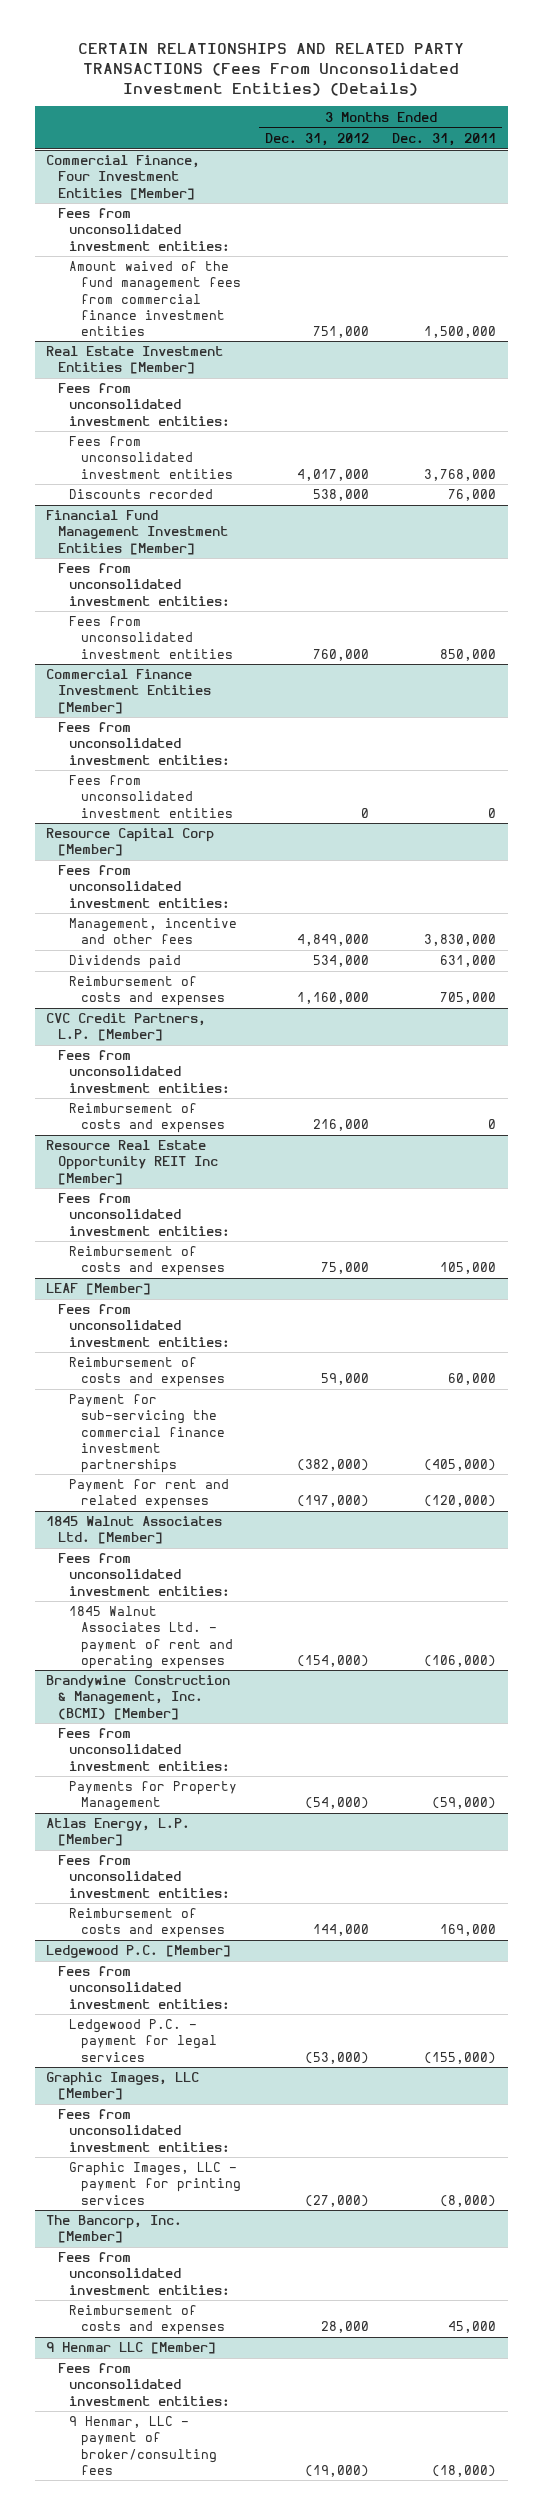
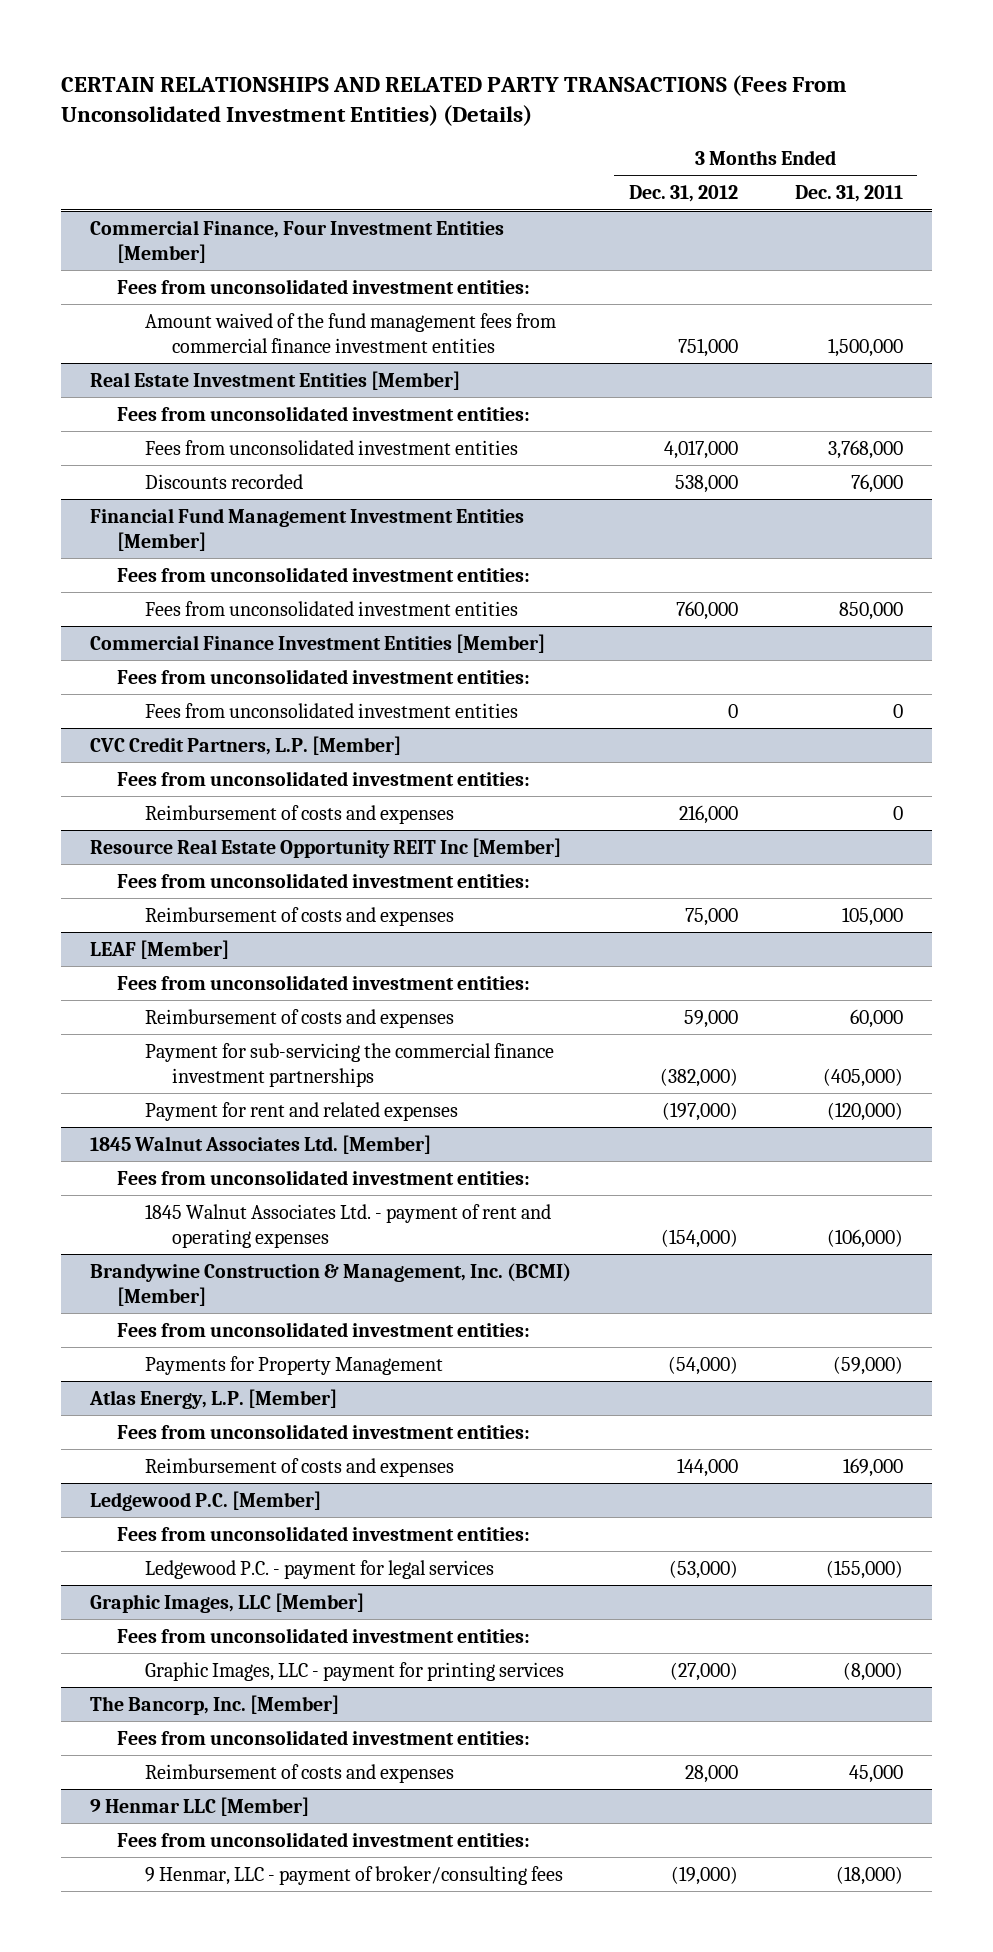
[46,828,215,857] Resource Capital Corp [Member] -> none
[57,865,231,908] Fees from unconsolidated investment entities: -> none
[69,918,238,945] Management, incentive and other fees -> none
[69,955,182,970] Dividends paid -> none
[69,976,225,1007] Reimbursement of costs and expenses -> none

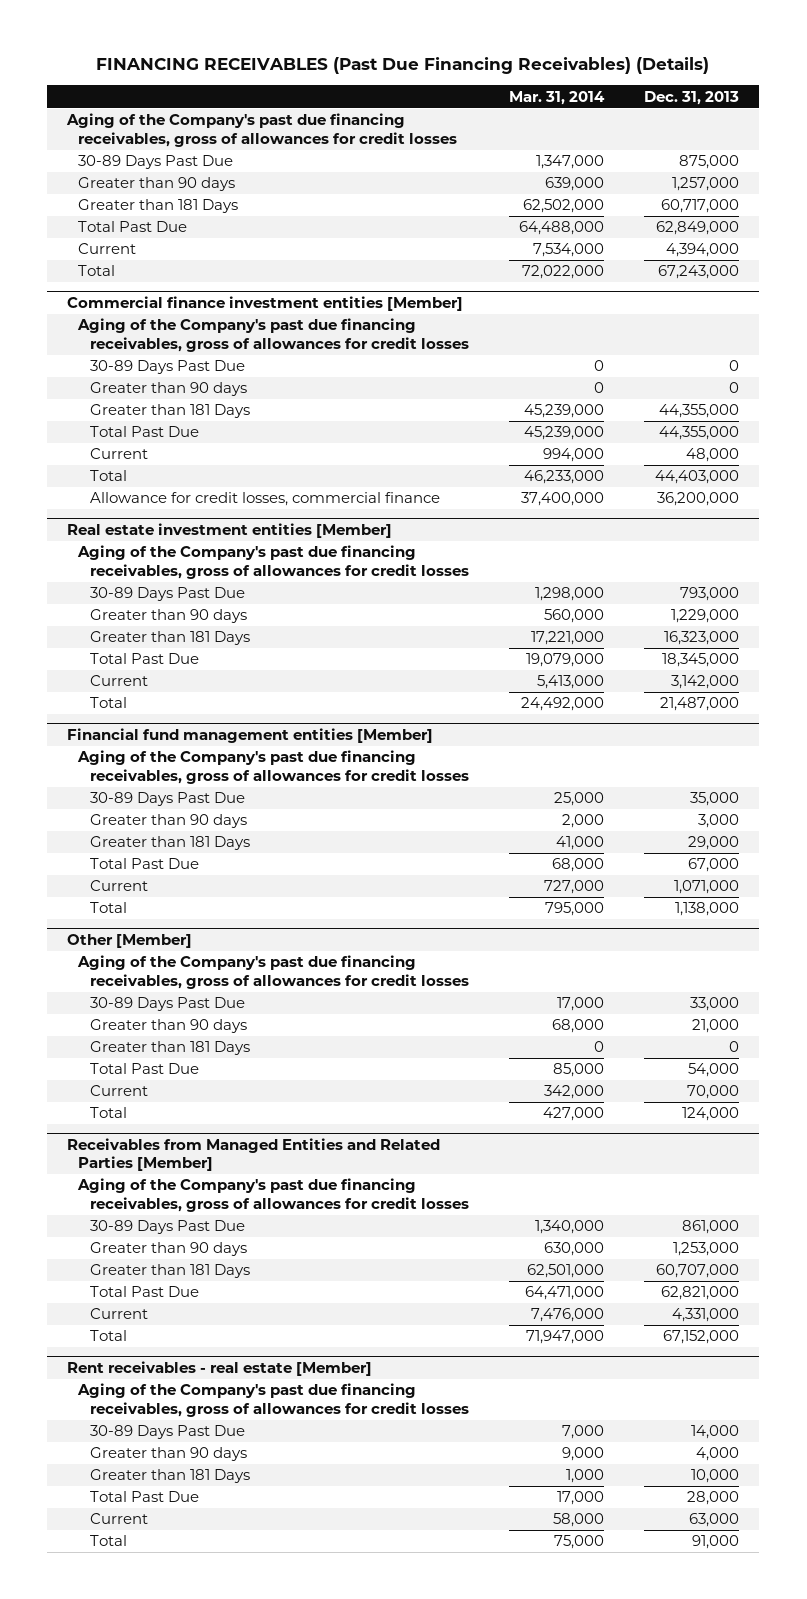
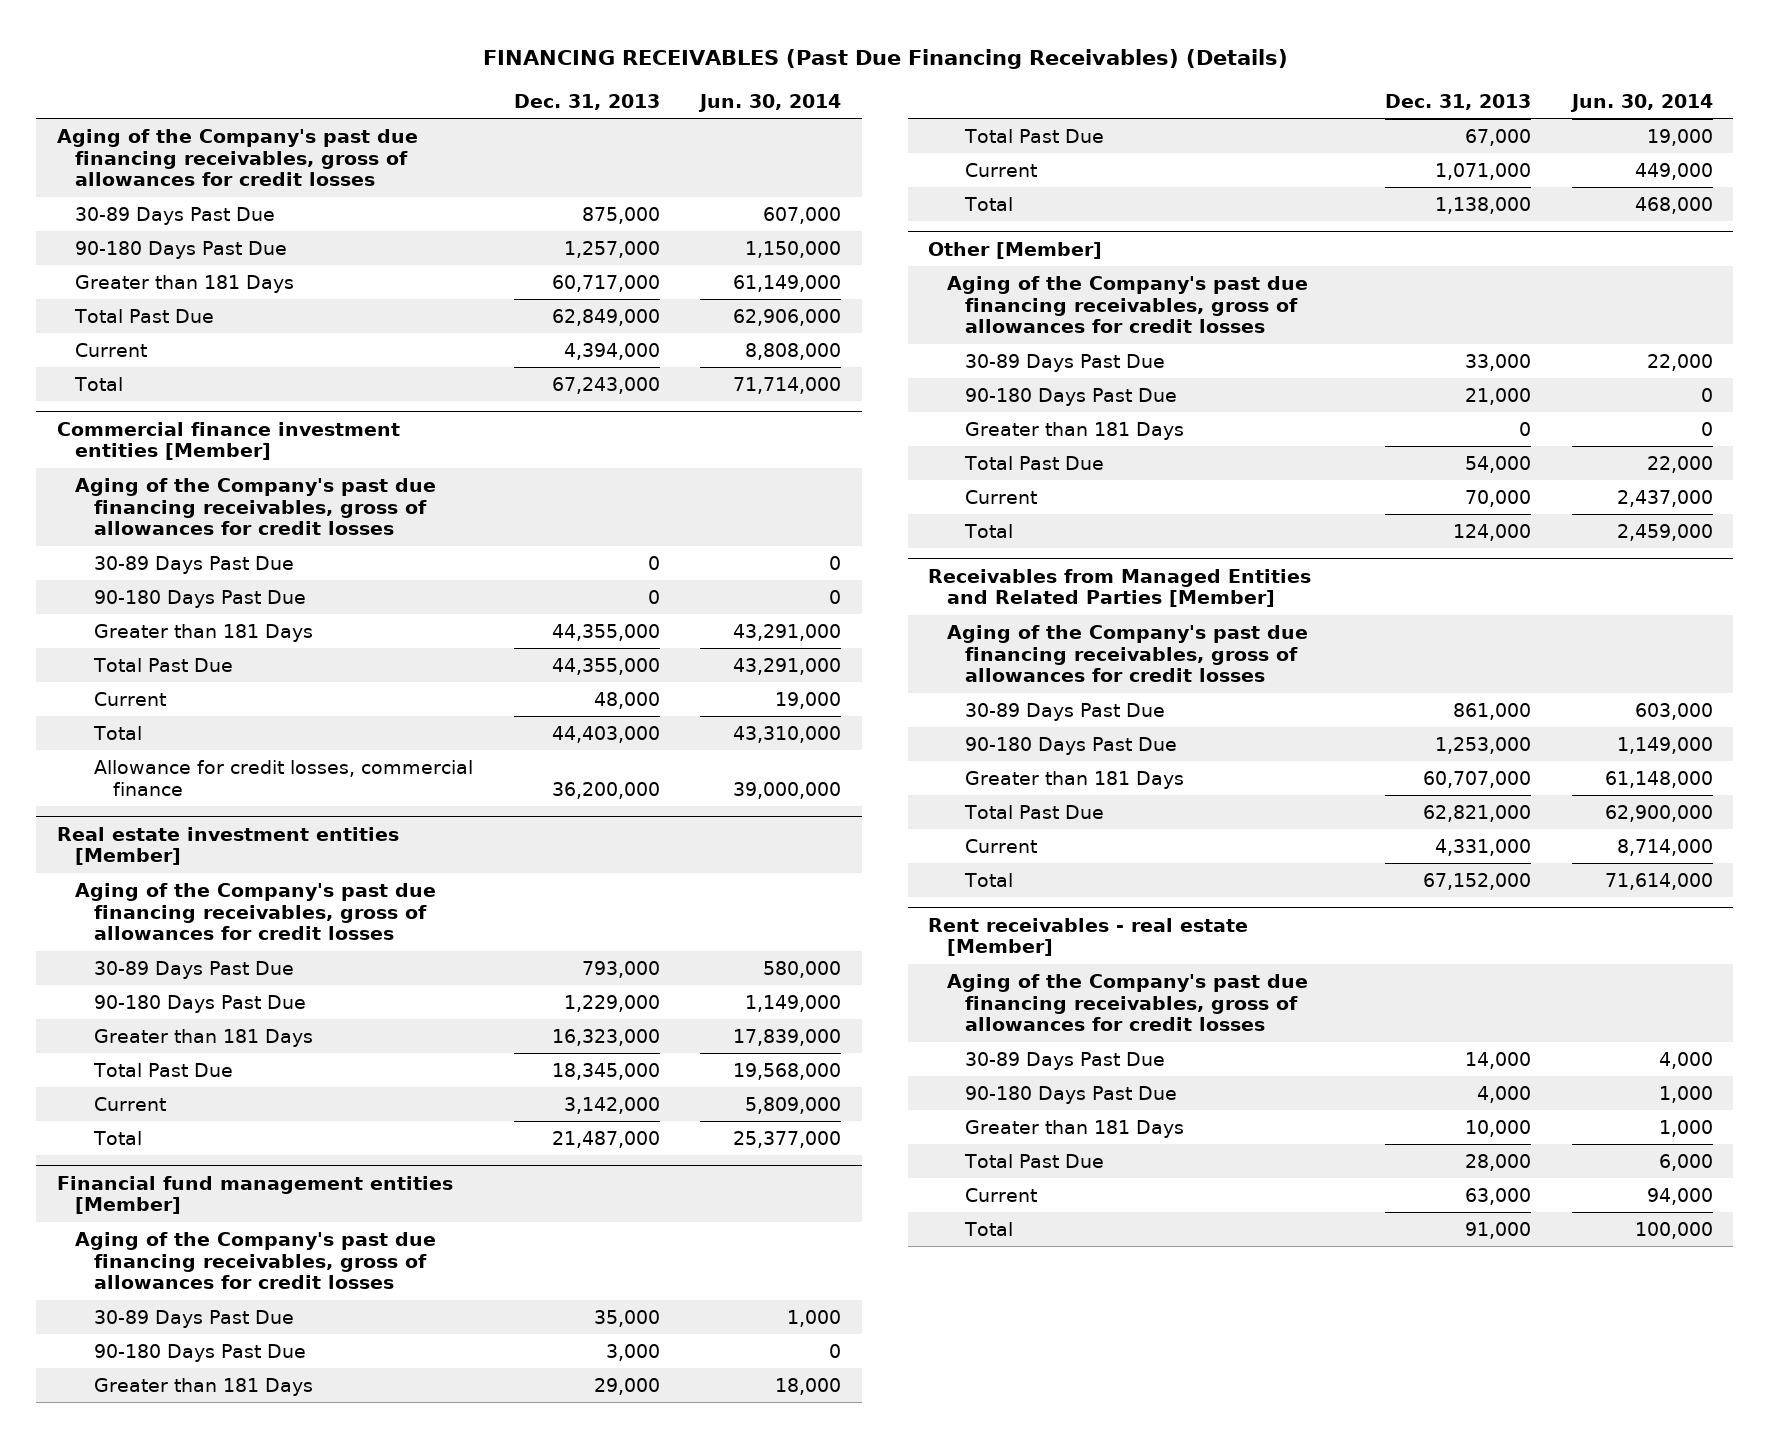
[508,90,605,105] Mar. 31, 2014 -> none
none -> [698,93,842,112] Jun. 30, 2014
[78,177,236,192] Greater than 90 days -> [75,240,288,259] 90-180 Days Past Due
[89,382,247,397] Greater than 90 days -> [93,589,306,608] 90-180 Days Past Due
[89,609,247,624] Greater than 90 days -> [93,994,306,1013] 90-180 Days Past Due
[89,814,247,829] Greater than 90 days -> [93,1343,306,1362] 90-180 Days Past Due
[89,1019,247,1034] Greater than 90 days -> [965,387,1178,406] 90-180 Days Past Due
[89,1242,247,1257] Greater than 90 days -> [965,736,1178,755] 90-180 Days Past Due
[89,1447,247,1462] Greater than 90 days -> [965,1085,1178,1104] 90-180 Days Past Due

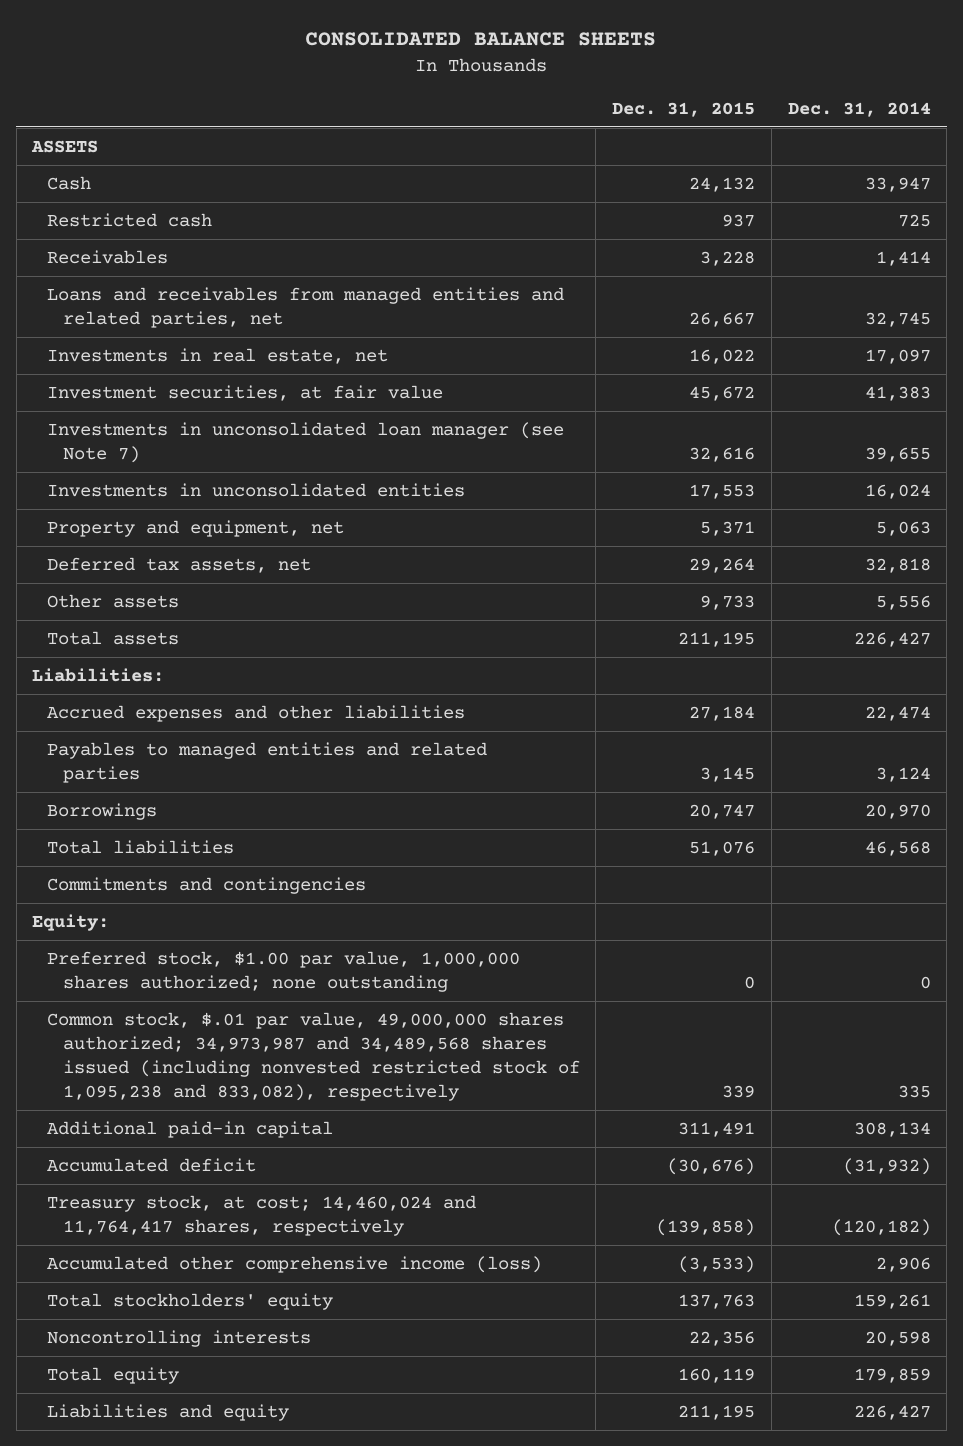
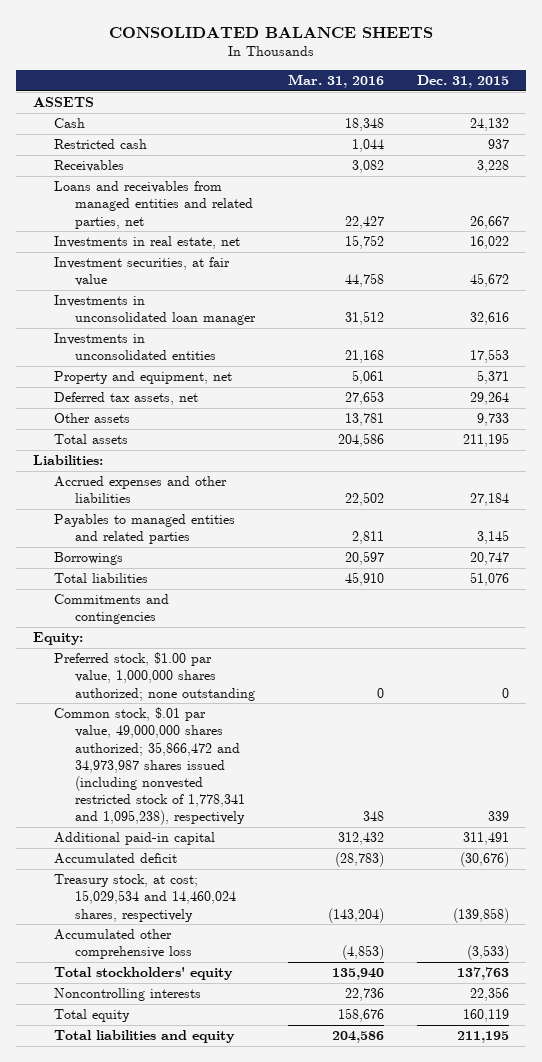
[787,101,931,117] Dec. 31, 2014 -> none
none -> [287,74,384,89] Mar. 31, 2016
[47,422,565,463] Investments in unconsolidated loan manager (see Note 7) -> [53,295,256,326] Investments in unconsolidated loan manager
[47,1012,580,1101] Common stock, $.01 par value, 49,000,000 shares authorized; 34,973,987 and 34,489,568 shares issued (including nonvested restricted stock of 1,095,238 and 833,082), respectively -> [53,707,245,826] Common stock, $.01 par value, 49,000,000 shares authorized; 35,866,472 and 34,973,987 shares issued (including nonvested restricted stock of 1,778,341 and 1,095,238), respectively
[47,1195,477,1236] Treasury stock, at cost; 14,460,024 and 11,764,417 shares, respectively -> [53,874,236,922] Treasury stock, at cost; 15,029,534 and 14,460,024 shares, respectively
[47,1256,543,1274] Accumulated other comprehensive income (loss) -> [53,929,192,960] Accumulated other comprehensive loss
[47,1404,290,1422] Liabilities and equity -> [53,1030,235,1044] Total liabilities and equity

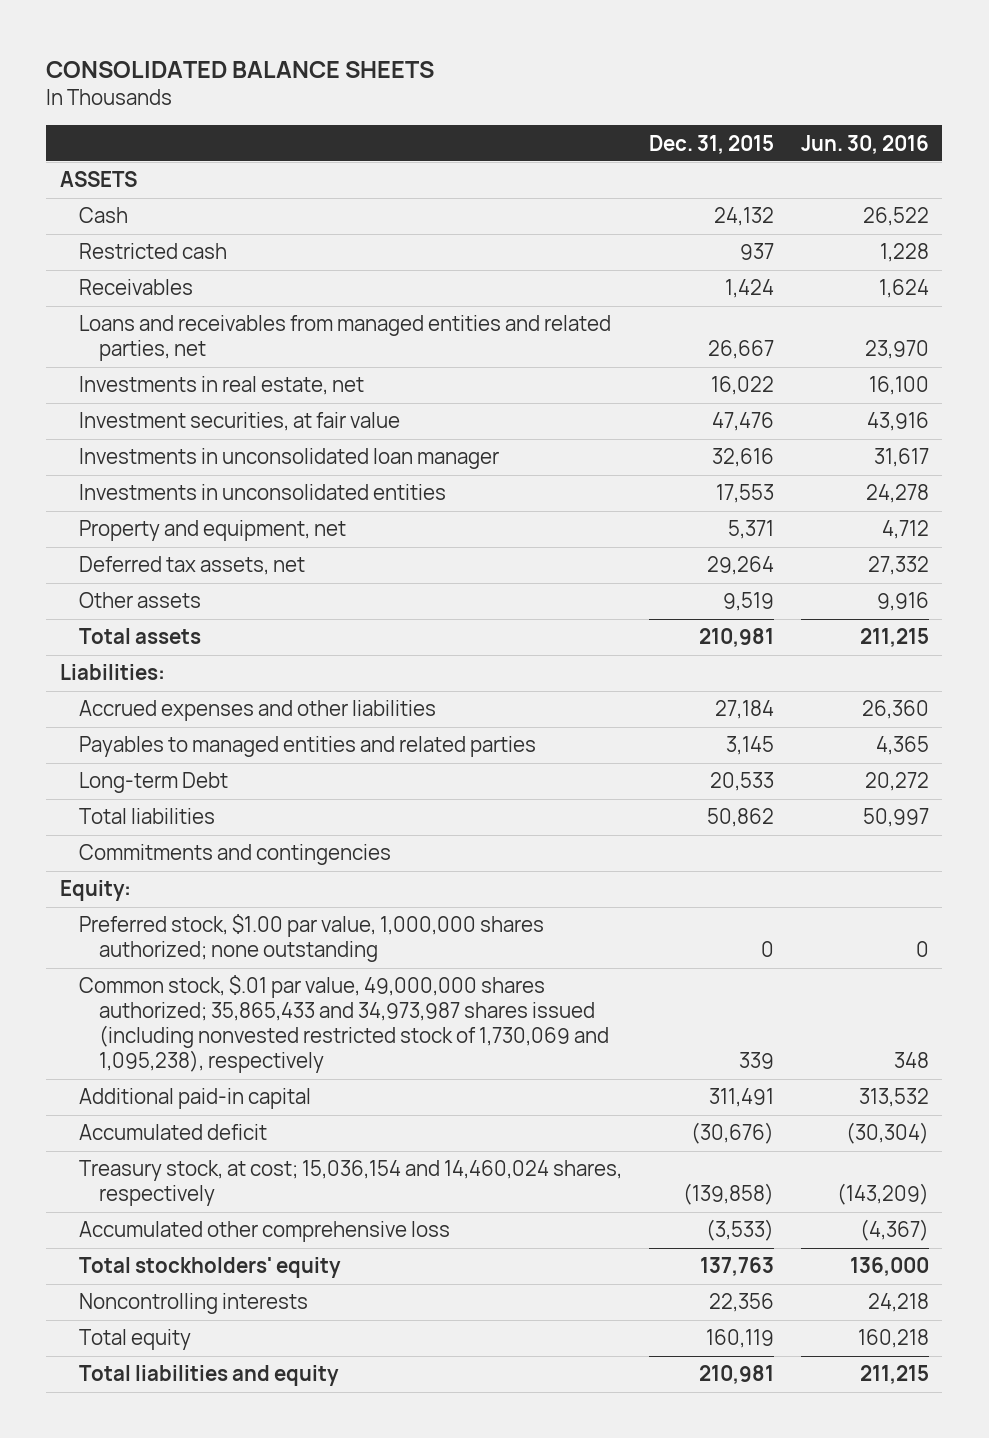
[287,74,384,89] Mar. 31, 2016 -> none
none -> [800,134,929,154] Jun. 30, 2016
[477,160,510,174] 3,228 -> [724,279,774,299] 1,424
[470,273,510,288] 45,672 -> [711,412,774,432] 47,476
[477,413,510,427] 9,733 -> [722,592,774,612] 9,519
[463,433,510,448] 211,195 -> [698,628,774,648] 210,981
[53,552,123,566] Borrowings -> none
none -> [79,772,229,794] Long-term Debt
[470,572,510,587] 51,076 -> [706,808,774,828] 50,862
[53,707,245,826] Common stock, $.01 par value, 49,000,000 shares authorized; 35,866,472 and 34,973,987 shares issued (including nonvested restricted stock of 1,778,341 and 1,095,238), respectively -> [79,975,609,1074] Common stock, $.01 par value, 49,000,000 shares authorized; 35,865,433 and 34,973,987 shares issued (including nonvested restricted stock of 1,730,069 and 1,095,238), respectively
[53,874,236,922] Treasury stock, at cost; 15,029,534 and 14,460,024 shares, respectively -> [79,1160,623,1207] Treasury stock, at cost; 15,036,154 and 14,460,024 shares, respectively
[457,1031,510,1044] 211,195 -> [698,1365,774,1385] 210,981

